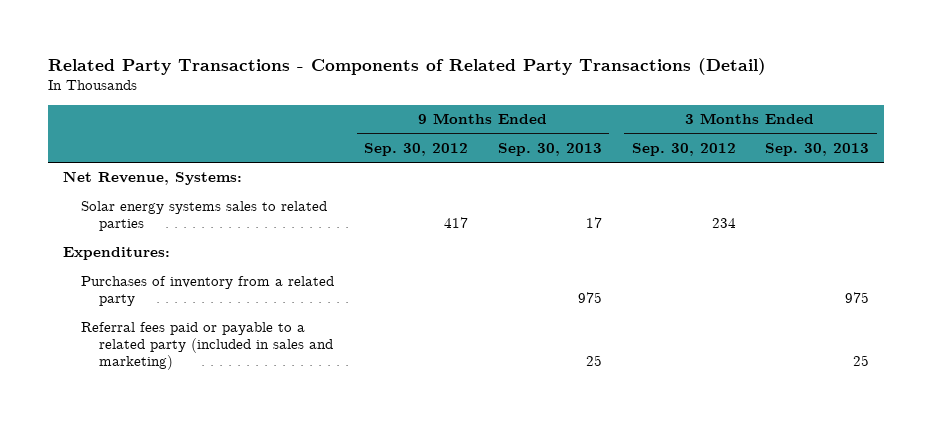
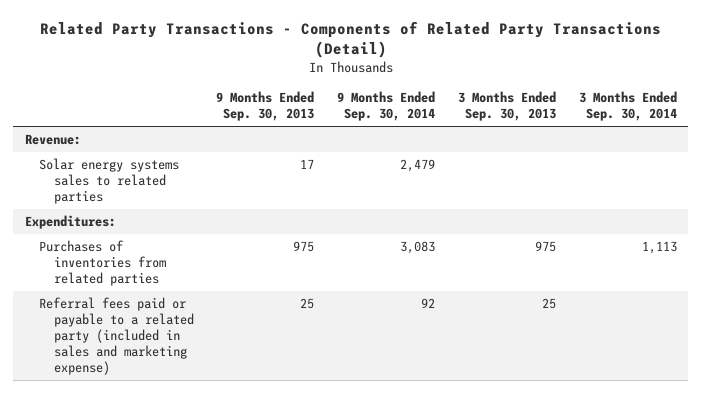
[363,142,468,156] Sep. 30, 2012 -> none
[631,142,736,156] Sep. 30, 2012 -> none
none -> [337,91,436,122] 9 Months Ended Sep. 30, 2014
none -> [578,91,677,122] 3 Months Ended Sep. 30, 2014
[63,171,243,186] Net Revenue, Systems: -> [24,134,81,146] Revenue:
[81,276,335,307] Purchases of inventory from a related party -> [39,240,166,286] Purchases of inventories from related parties
[81,322,334,371] Referral fees paid or payable to a related party (included in sales and marketing) -> [39,297,194,375] Referral fees paid or payable to a related party (included in sales and marketing expense)

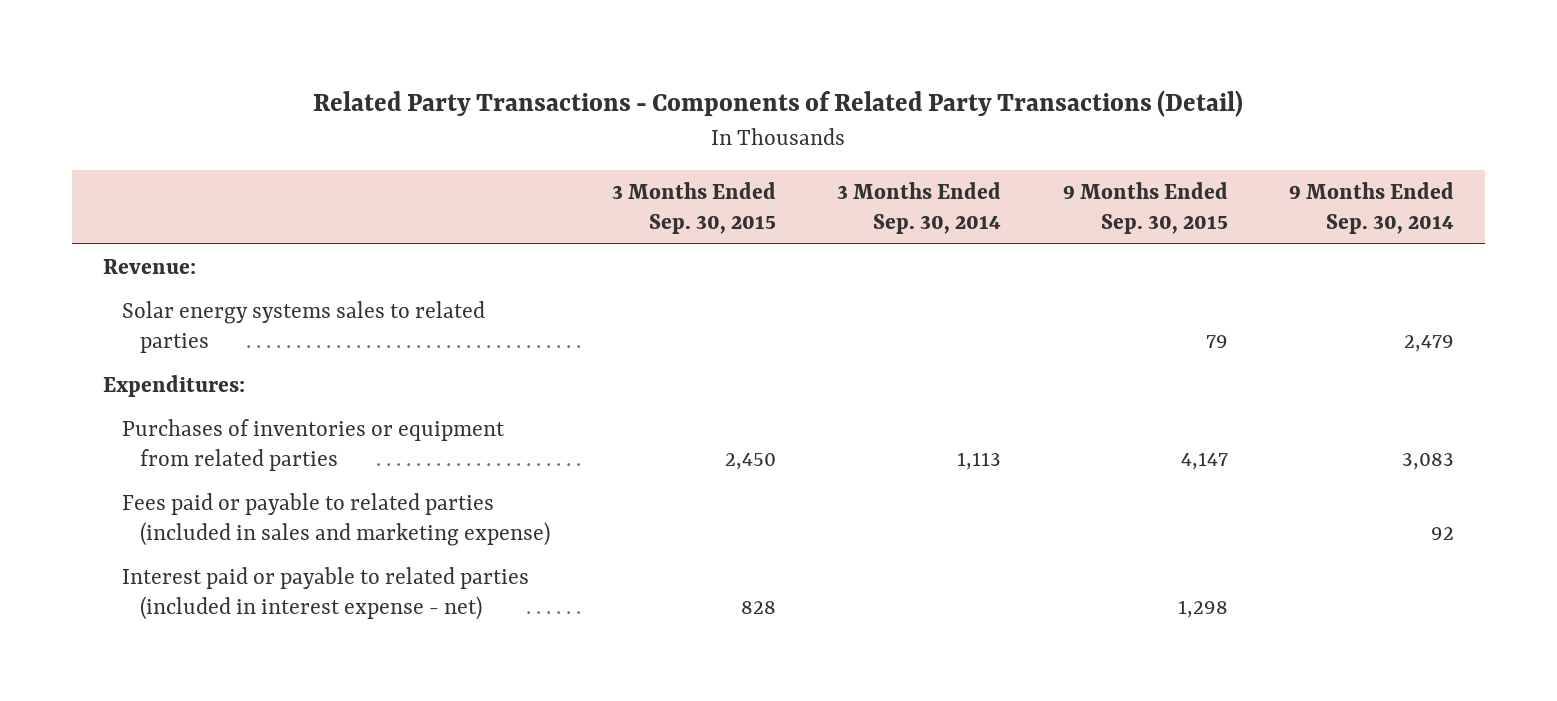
[216,91,315,122] 9 Months Ended Sep. 30, 2013 -> none
[457,91,556,122] 3 Months Ended Sep. 30, 2013 -> none
none -> [611,181,776,235] 3 Months Ended Sep. 30, 2015
none -> [1062,181,1228,235] 9 Months Ended Sep. 30, 2015
[39,240,166,286] Purchases of inventories from related parties -> [121,419,505,472] Purchases of inventories or equipment from related parties
[39,297,194,375] Referral fees paid or payable to a related party (included in sales and marketing expense) -> [121,493,551,547] Fees paid or payable to related parties (included in sales and marketing expense)
none -> [121,567,529,621] Interest paid or payable to related parties (included in interest expense - net)

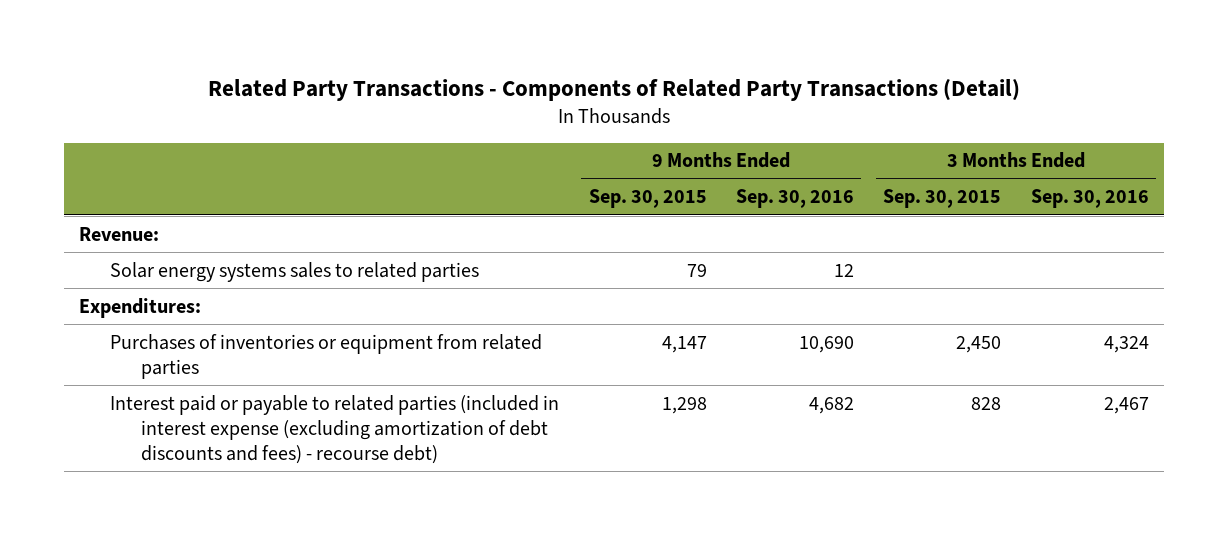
[837,181,1002,235] 3 Months Ended Sep. 30, 2014 -> none
[1289,181,1455,235] 9 Months Ended Sep. 30, 2014 -> none
none -> [735,189,854,209] Sep. 30, 2016
none -> [1030,189,1149,209] Sep. 30, 2016
[121,493,551,547] Fees paid or payable to related parties (included in sales and marketing expense) -> none
[121,567,529,621] Interest paid or payable to related parties (included in interest expense - net) -> [110,394,560,464] Interest paid or payable to related parties (included in interest expense (excluding amortization of debt discounts and fees) - recourse debt)

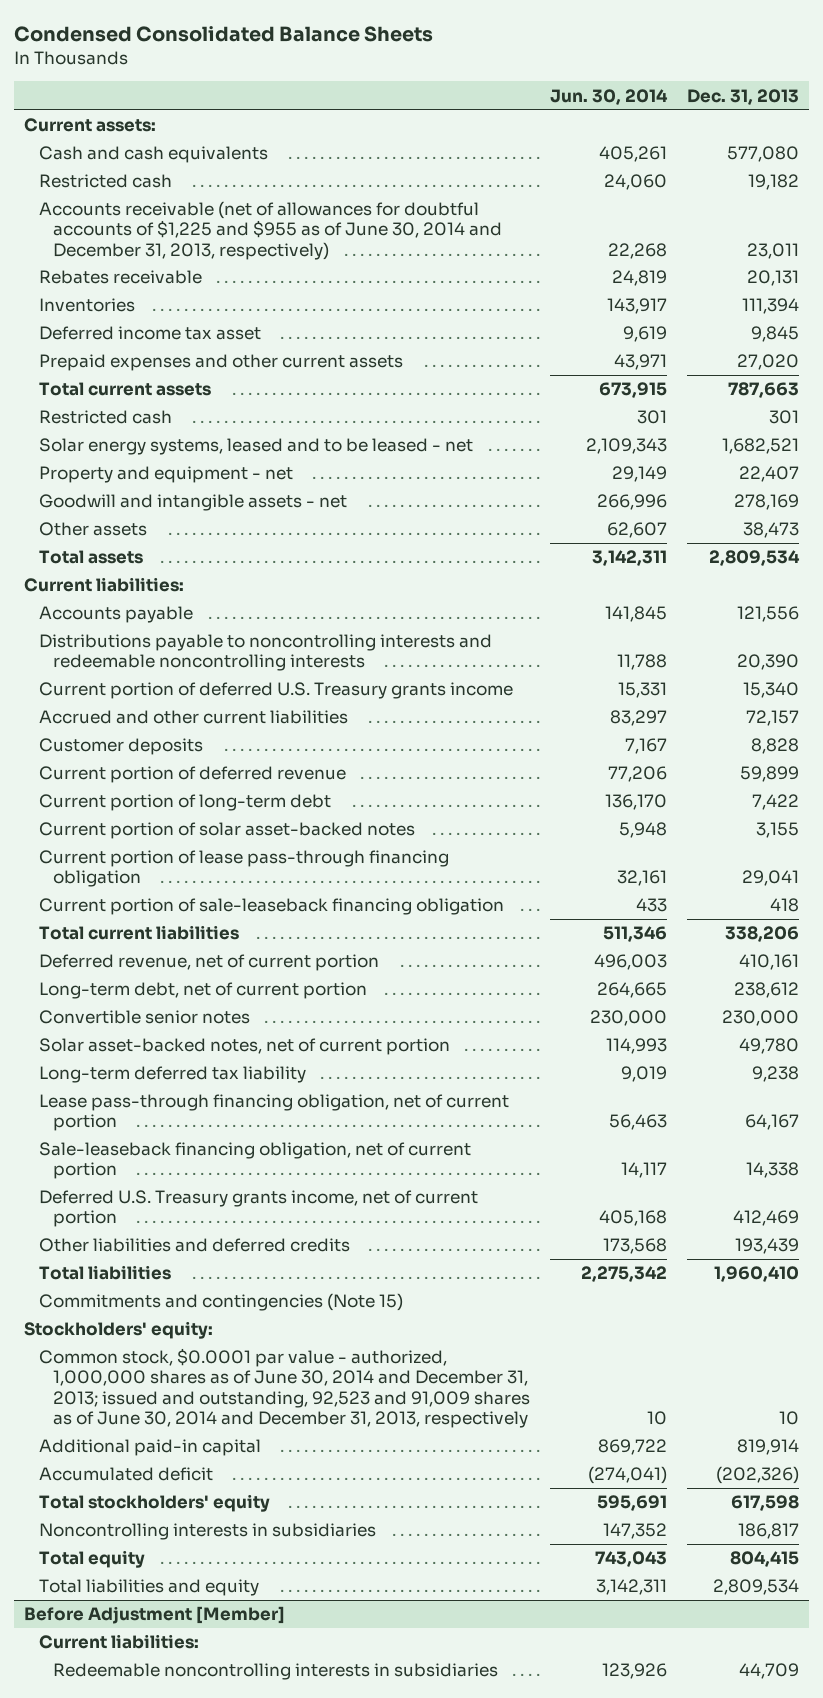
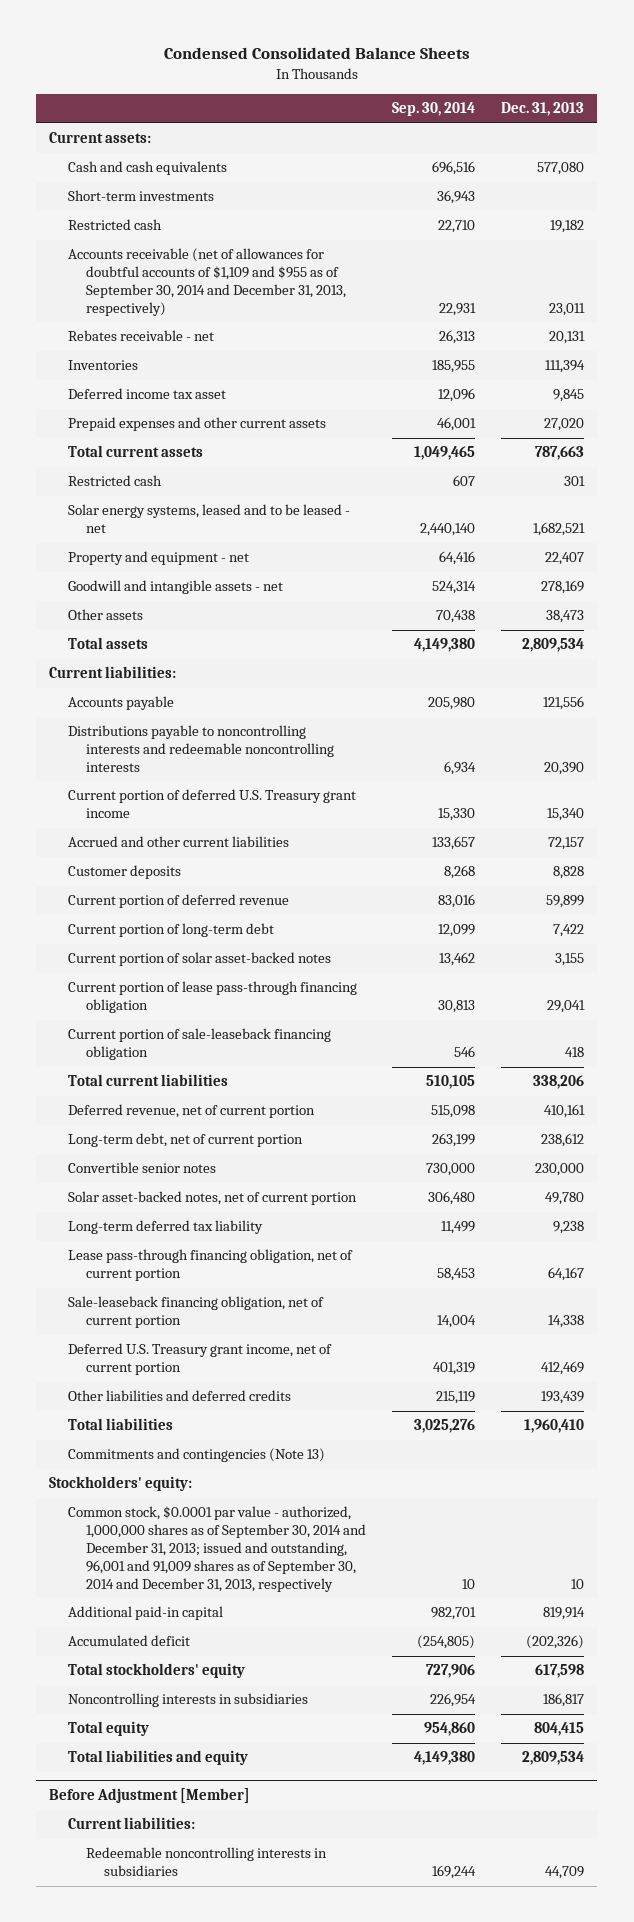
[549,88,668,105] Jun. 30, 2014 -> none
none -> [392,102,476,117] Sep. 30, 2014
none -> [67,190,214,202] Short-term investments
[38,201,503,260] Accounts receivable (net of allowances for doubtful accounts of $1,225 and $955 as of June 30, 2014 and December 31, 2013, respectively) -> [67,248,346,316] Accounts receivable (net of allowances for doubtful accounts of $1,109 and $955 as of September 30, 2014 and December 31, 2013, respectively)
[38,270,202,285] Rebates receivable -> [67,330,214,342] Rebates receivable - net
[38,682,513,700] Current portion of deferred U.S. Treasury grants income -> [67,789,356,819] Current portion of deferred U.S. Treasury grant income
[38,1190,478,1228] Deferred U.S. Treasury grants income, net of current portion -> [67,1343,332,1376] Deferred U.S. Treasury grant income, net of current portion
[38,1293,403,1312] Commitments and contingencies (Note 15) -> [67,1448,325,1463] Commitments and contingencies (Note 13)
[38,1348,531,1428] Common stock, $0.0001 par value - authorized, 1,000,000 shares as of June 30, 2014 and December 31, 2013; issued and outstanding, 92,523 and 91,009 shares as of June 30, 2014 and December 31, 2013, respectively -> [67,1506,366,1592] Common stock, $0.0001 par value - authorized, 1,000,000 shares as of September 30, 2014 and December 31, 2013; issued and outstanding, 96,001 and 91,009 shares as of September 30, 2014 and December 31, 2013, respectively

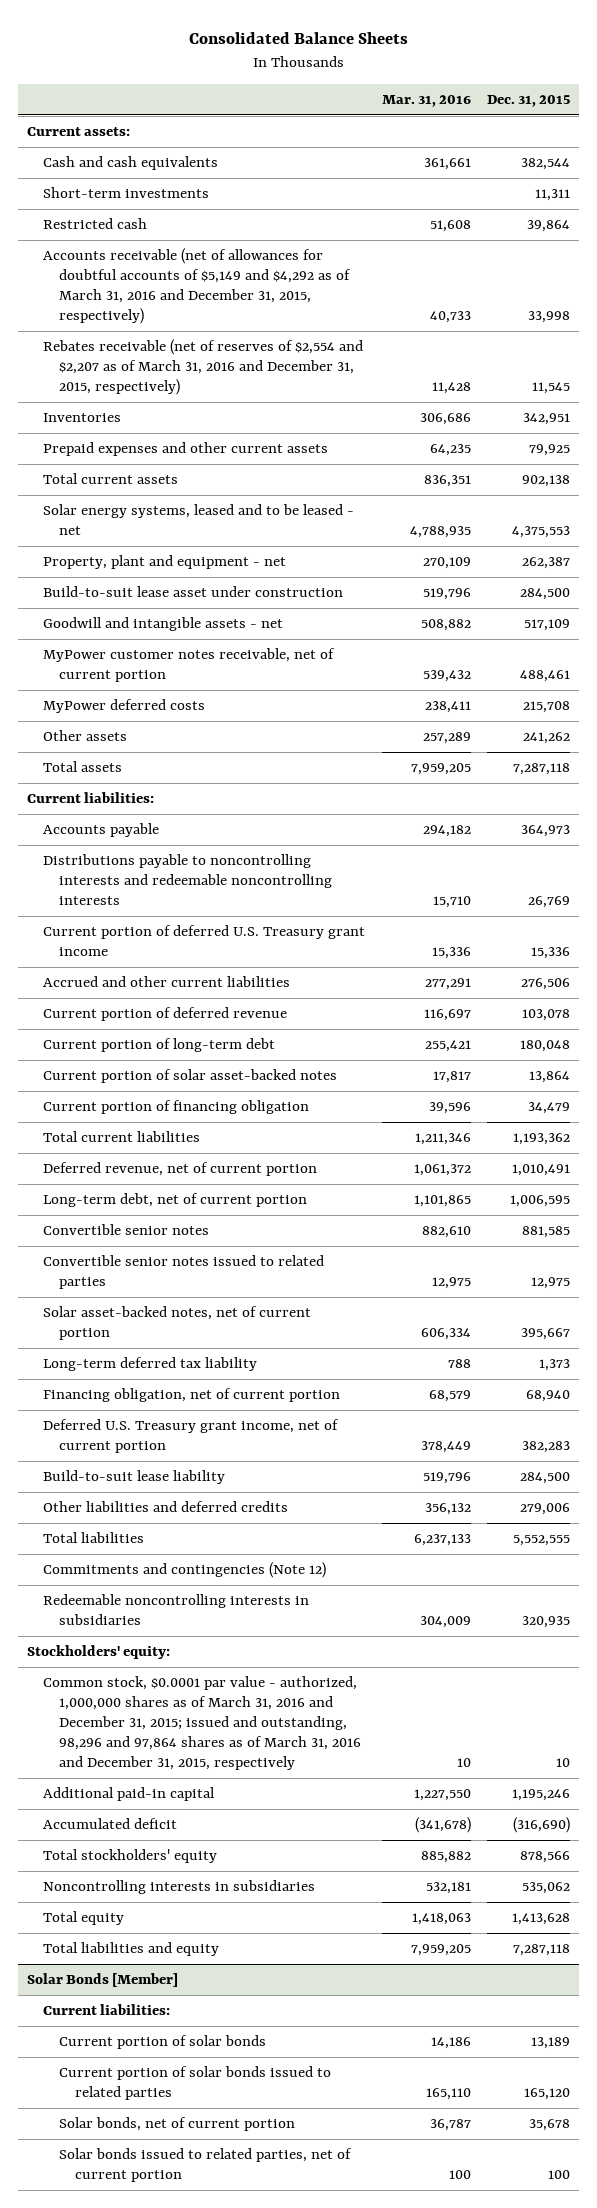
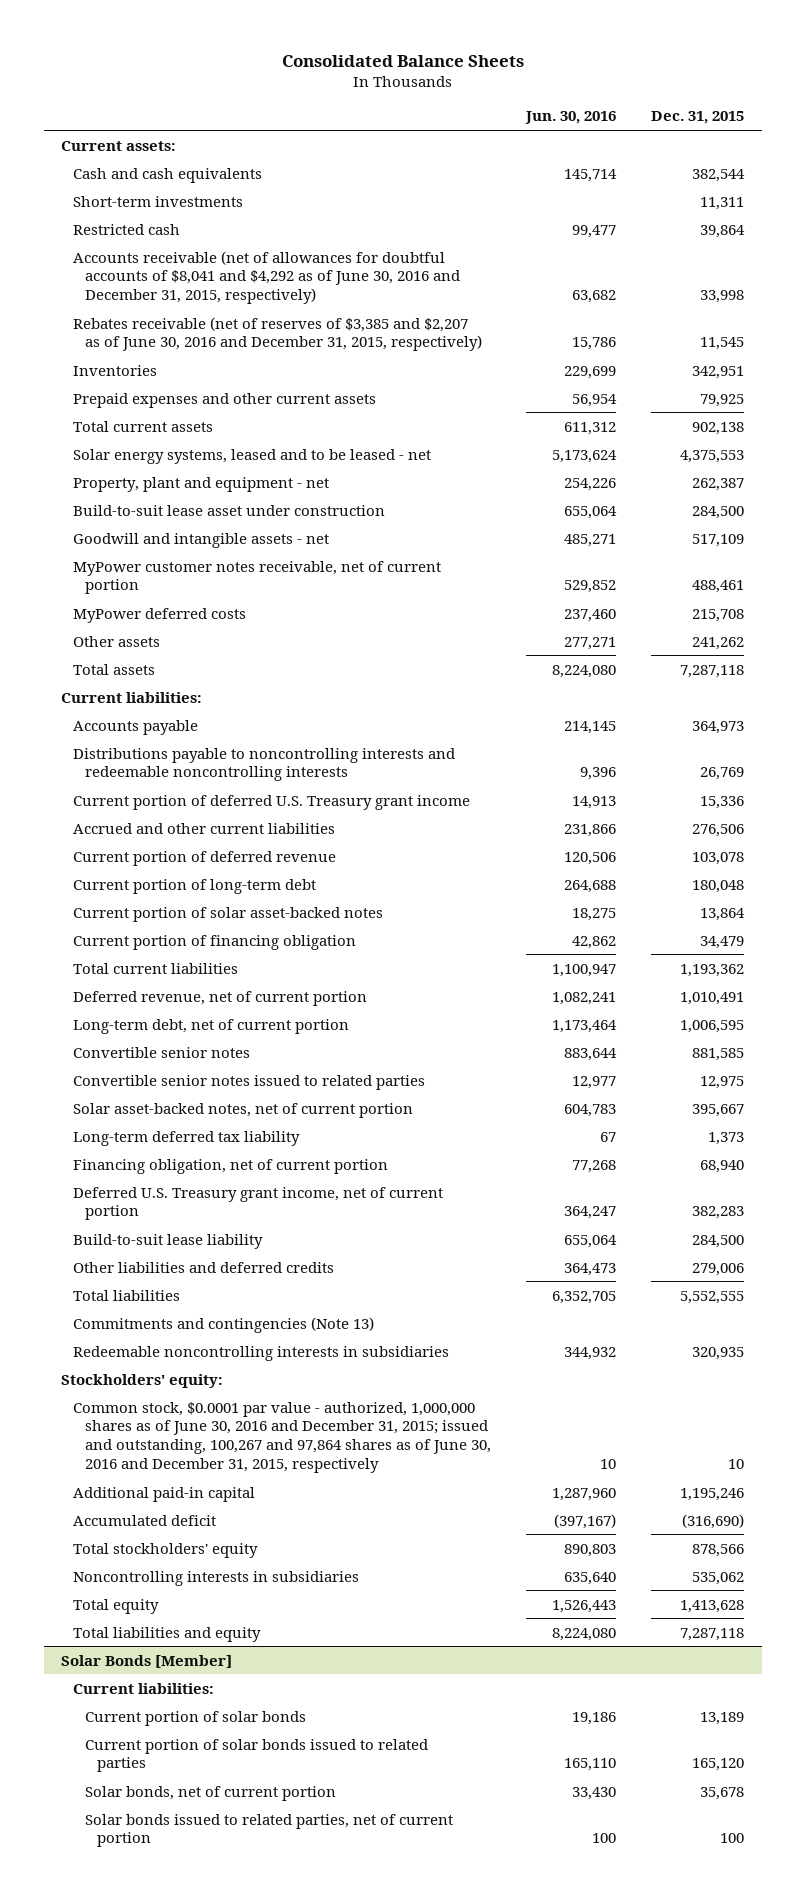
[381,94,471,107] Mar. 31, 2016 -> none
none -> [525,111,617,125] Jun. 30, 2016
[42,248,351,325] Accounts receivable (net of allowances for doubtful accounts of $5,149 and $4,292 as of March 31, 2016 and December 31, 2015, respectively) -> [73,250,460,305] Accounts receivable (net of allowances for doubtful accounts of $8,041 and $4,292 as of June 30, 2016 and December 31, 2015, respectively)
[42,339,363,396] Rebates receivable (net of reserves of $2,554 and $2,207 as of March 31, 2016 and December 31, 2015, respectively) -> [73,316,482,352] Rebates receivable (net of reserves of $3,385 and $2,207 as of June 30, 2016 and December 31, 2015, respectively)
[42,1562,326,1579] Commitments and contingencies (Note 12) -> [73,1316,375,1333] Commitments and contingencies (Note 13)
[42,1676,361,1770] Common stock, $0.0001 par value - authorized, 1,000,000 shares as of March 31, 2016 and December 31, 2015; issued and outstanding, 98,296 and 97,864 shares as of March 31, 2016 and December 31, 2015, respectively -> [73,1401,491,1474] Common stock, $0.0001 par value - authorized, 1,000,000 shares as of June 30, 2016 and December 31, 2015; issued and outstanding, 100,267 and 97,864 shares as of June 30, 2016 and December 31, 2015, respectively

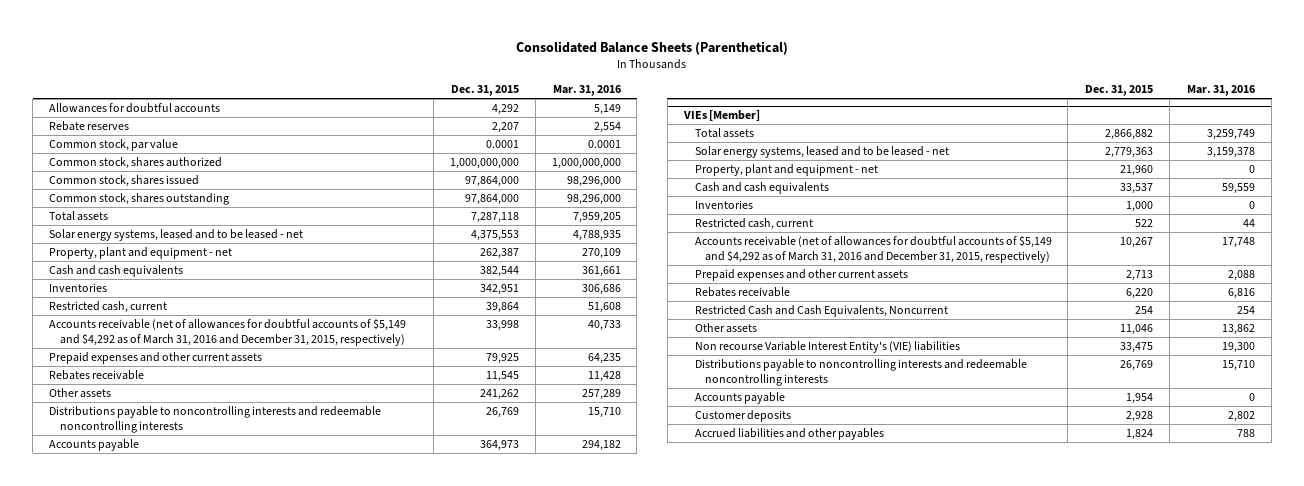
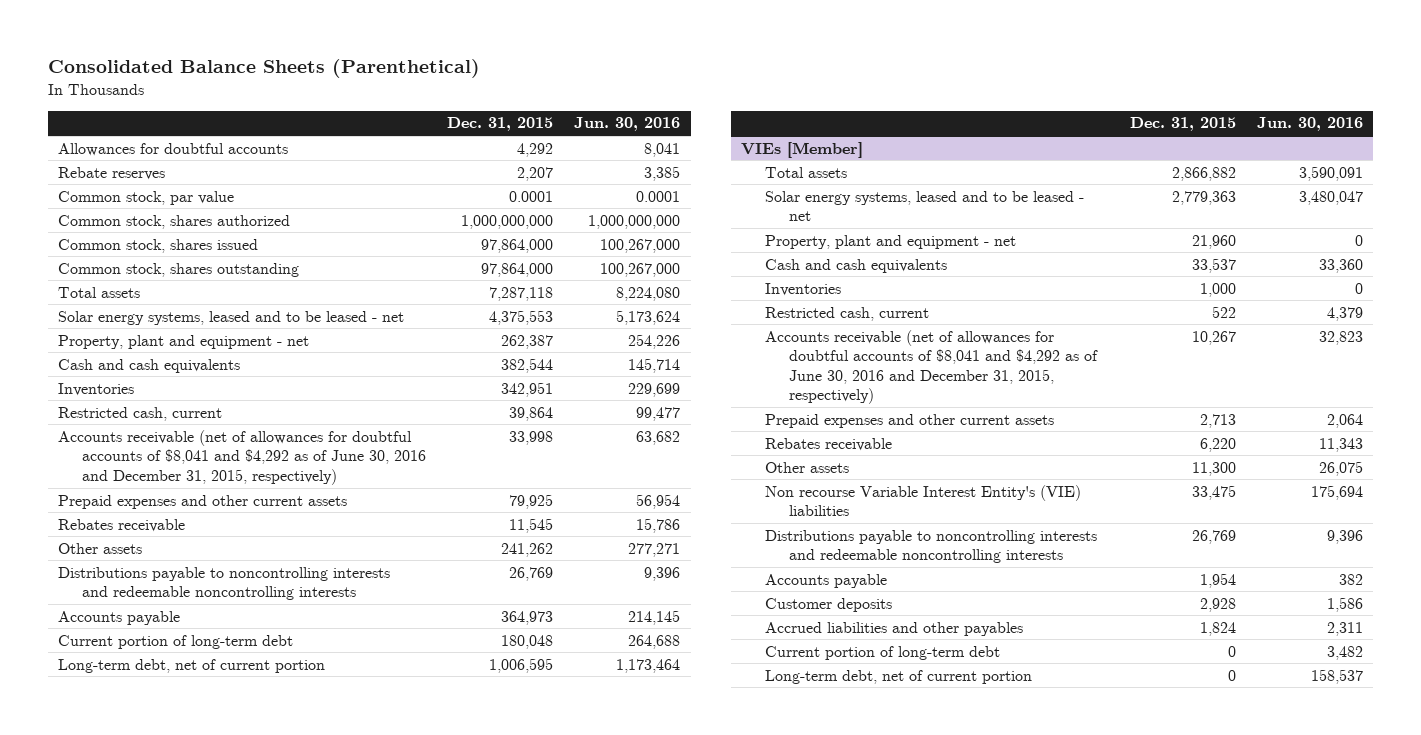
[552,85,621,97] Mar. 31, 2016 -> none
none -> [574,117,681,132] Jun. 30, 2016
[49,319,407,346] Accounts receivable (net of allowances for doubtful accounts of $5,149 and $4,292 as of March 31, 2016 and December 31, 2015, respectively) -> [58,429,427,485] Accounts receivable (net of allowances for doubtful accounts of $8,041 and $4,292 as of June 30, 2016 and December 31, 2015, respectively)
none -> [58,634,294,649] Current portion of long-term debt
none -> [58,658,326,673] Long-term debt, net of current portion
[694,236,1052,263] Accounts receivable (net of allowances for doubtful accounts of $5,149 and $4,292 as of March 31, 2016 and December 31, 2015, respectively) -> [764,329,1098,405] Accounts receivable (net of allowances for doubtful accounts of $8,041 and $4,292 as of June 30, 2016 and December 31, 2015, respectively)
[694,305,948,318] Restricted Cash and Cash Equivalents, Noncurrent -> none
[1120,324,1154,336] 11,046 -> [1191,461,1236,476] 11,300
none -> [764,645,1000,660] Current portion of long-term debt
none -> [764,669,1032,684] Long-term debt, net of current portion

